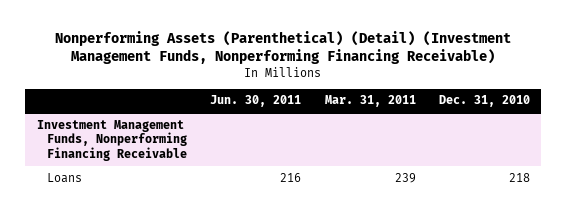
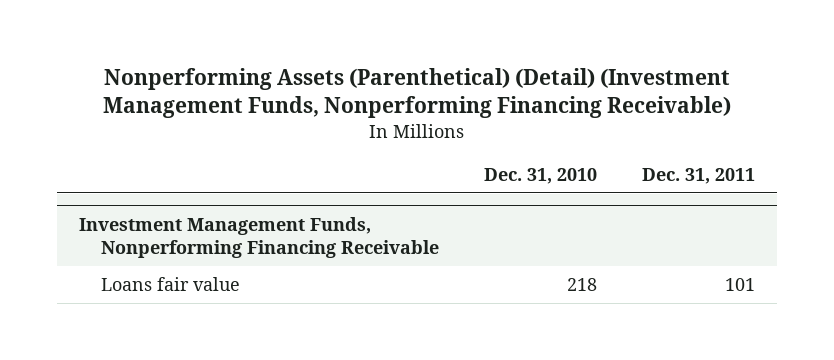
[210,95,302,108] Jun. 30, 2011 -> none
[324,95,416,108] Mar. 31, 2011 -> none
none -> [642,168,756,185] Dec. 31, 2011
[46,172,82,183] Loans -> [101,277,241,292] Loans fair value

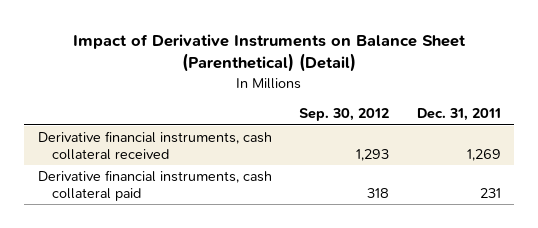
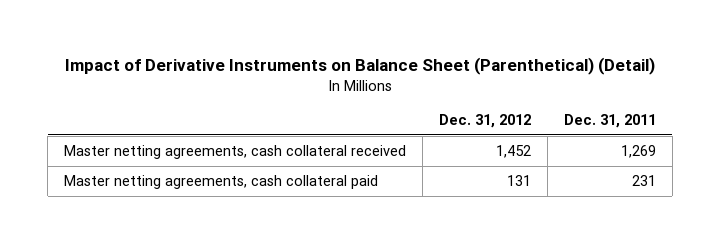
[299,108,390,122] Sep. 30, 2012 -> none
none -> [439,114,532,129] Dec. 31, 2012
[37,131,272,160] Derivative financial instruments, cash collateral received -> [64,145,407,160] Master netting agreements, cash collateral received
[37,170,272,201] Derivative financial instruments, cash collateral paid -> [64,175,379,190] Master netting agreements, cash collateral paid

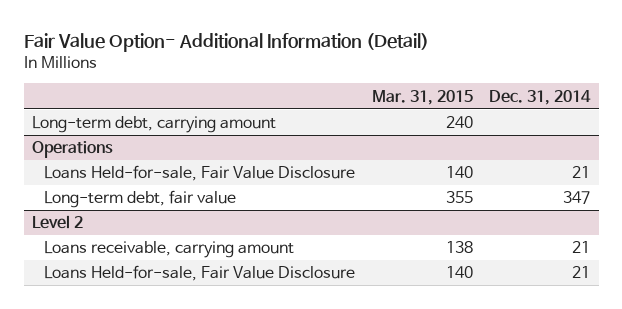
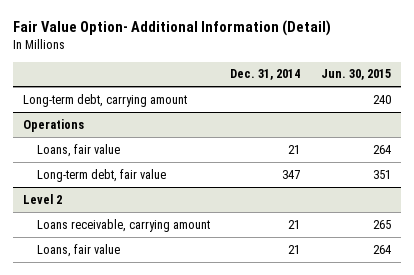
[371,89,473,105] Mar. 31, 2015 -> none
none -> [320,69,391,81] Jun. 30, 2015
[43,165,355,182] Loans Held-for-sale, Fair Value Disclosure -> [36,143,120,157] Loans, fair value
[43,265,355,282] Loans Held-for-sale, Fair Value Disclosure -> [36,243,120,257] Loans, fair value

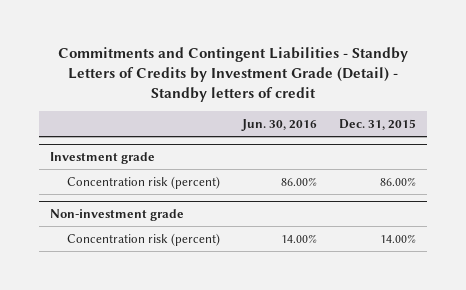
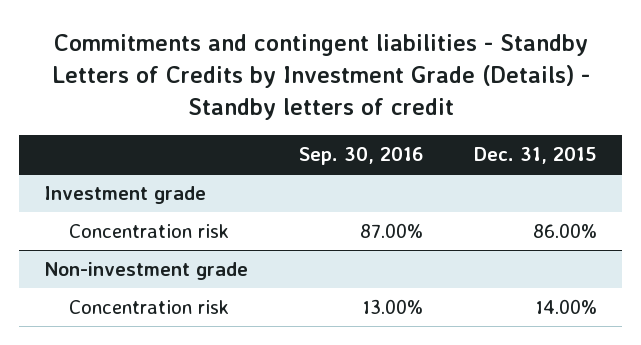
[57,47,408,103] Commitments and Contingent Liabilities - Standby Letters of Credits by Investment Grade (Detail) - Standby letters of credit -> [51,33,590,120] Commitments and contingent liabilities - Standby Letters of Credits by Investment Grade (Details) - Standby letters of credit
[241,118,318,131] Jun. 30, 2016 -> none
none -> [299,147,424,166] Sep. 30, 2016
[67,175,221,189] Concentration risk (percent) -> [69,223,230,238] Concentration risk
[67,232,221,246] Concentration risk (percent) -> [69,299,230,314] Concentration risk

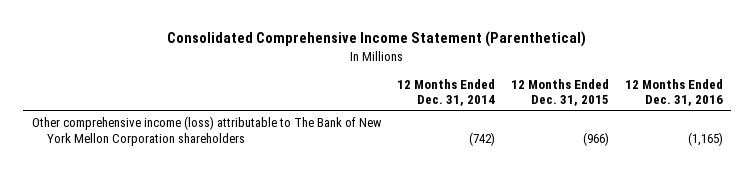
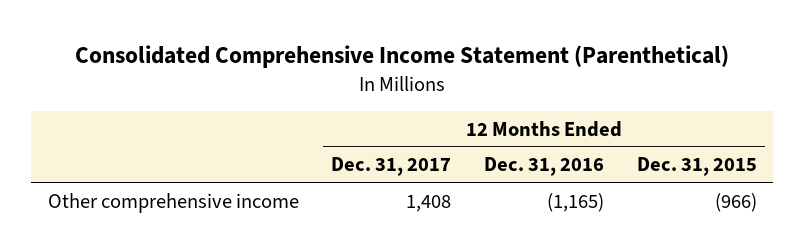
[396,78,495,107] 12 Months Ended Dec. 31, 2014 -> none
none -> [331,157,452,177] Dec. 31, 2017
[31,116,382,147] Other comprehensive income (loss) attributable to The Bank of New York Mellon Corporation shareholders -> [47,192,299,213] Other comprehensive income

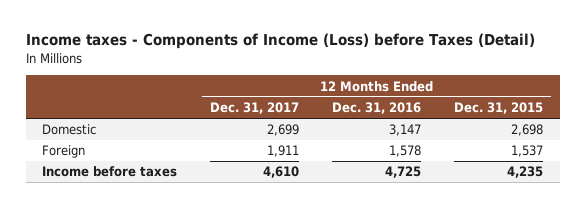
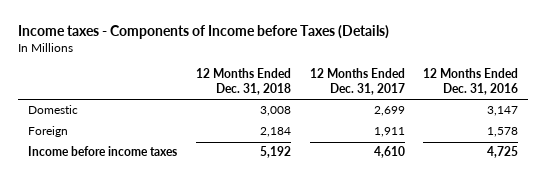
[25,33,535,50] Income taxes - Components of Income (Loss) before Taxes (Detail) -> [18,25,390,40] Income taxes - Components of Income before Taxes (Details)
[454,102,544,115] Dec. 31, 2015 -> none
none -> [195,68,291,95] 12 Months Ended Dec. 31, 2018
[42,166,178,178] Income before taxes -> [27,146,177,157] Income before income taxes

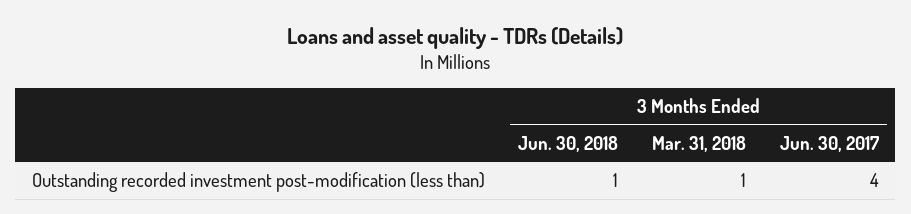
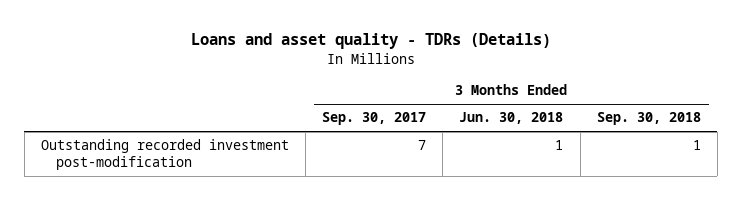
[652,135,747,152] Mar. 31, 2018 -> none
[779,135,879,152] Jun. 30, 2017 -> none
none -> [322,112,427,126] Sep. 30, 2017
none -> [596,112,701,126] Sep. 30, 2018
[31,172,485,193] Outstanding recorded investment post-modification (less than) -> [41,139,290,171] Outstanding recorded investment post-modification

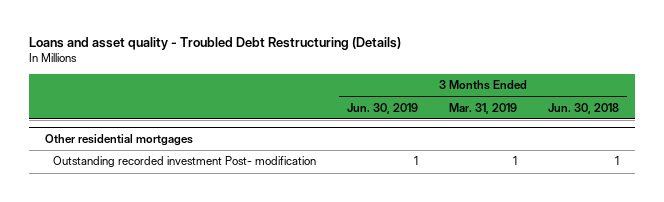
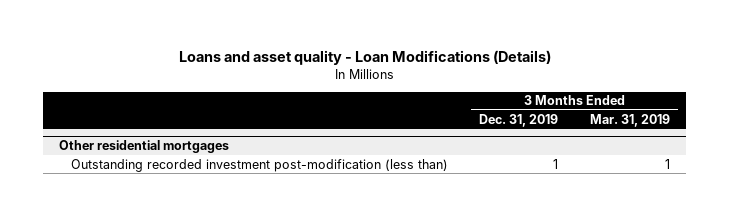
[29,36,402,50] Loans and asset quality - Troubled Debt Restructuring (Details) -> [178,50,551,66] Loans and asset quality - Loan Modifications (Details)
[347,102,419,114] Jun. 30, 2019 -> none
[548,102,620,114] Jun. 30, 2018 -> none
none -> [479,113,559,127] Dec. 31, 2019
[53,156,317,168] Outstanding recorded investment Post- modification -> [70,158,448,172] Outstanding recorded investment post-modification (less than)

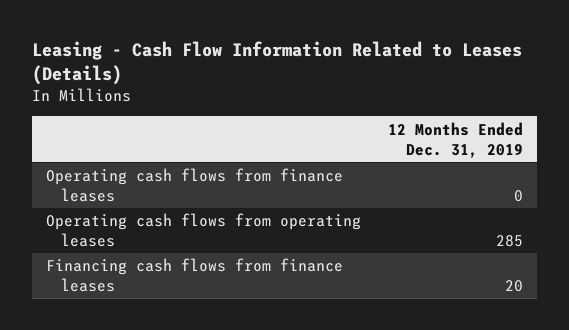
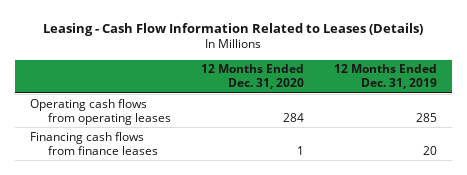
none -> [200,64,304,90] 12 Months Ended Dec. 31, 2020
[45,168,343,203] Operating cash flows from finance leases -> none

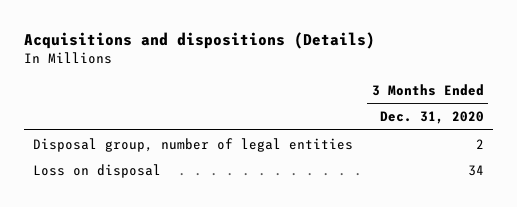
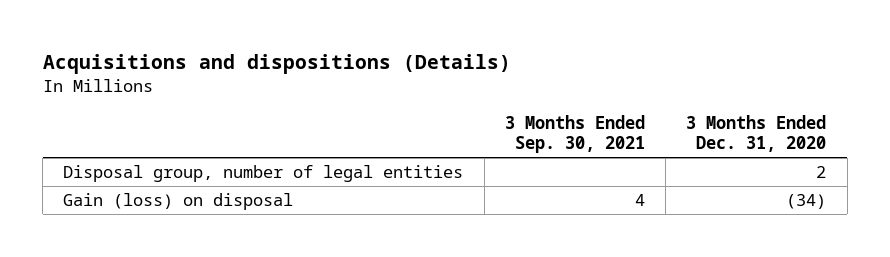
none -> [504,115,645,154] 3 Months Ended Sep. 30, 2021
[32,163,161,178] Loss on disposal -> [63,193,294,211] Gain (loss) on disposal
[467,164,484,176] 34 -> [786,194,827,210] (34)

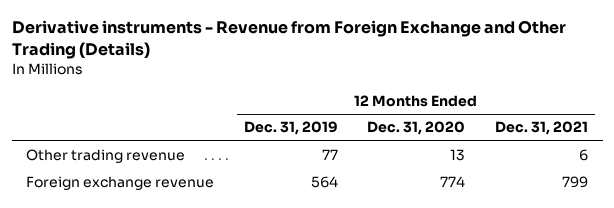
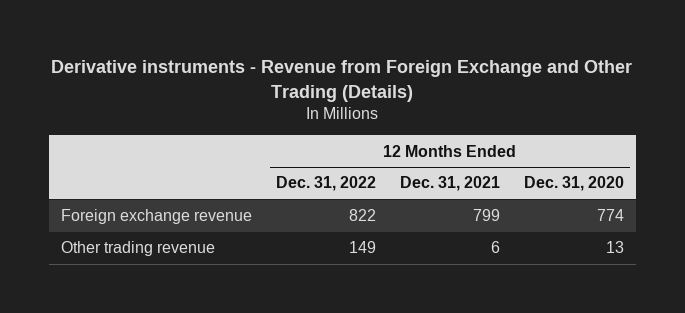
[243,121,338,136] Dec. 31, 2019 -> none
none -> [275,176,376,192] Dec. 31, 2022
[26,149,186,164] Other trading revenue -> [60,241,215,257] Other trading revenue

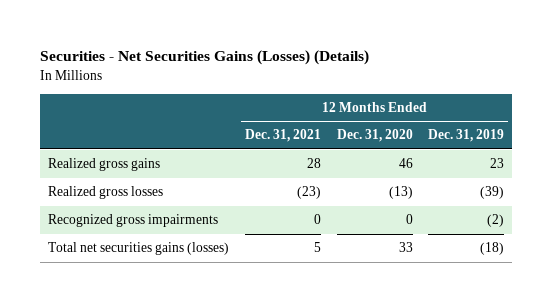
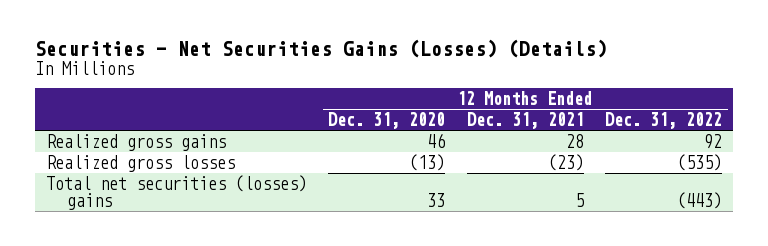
[428,129,505,143] Dec. 31, 2019 -> none
none -> [605,112,723,130] Dec. 31, 2022
[48,214,219,228] Recognized gross impairments -> none
[48,242,230,256] Total net securities gains (losses) -> [45,174,307,210] Total net securities (losses) gains

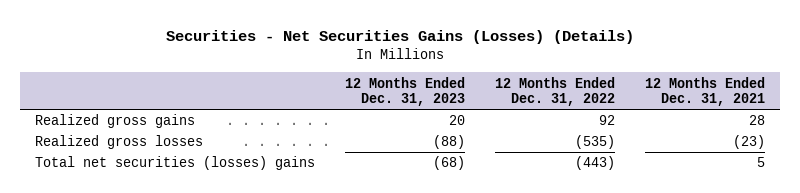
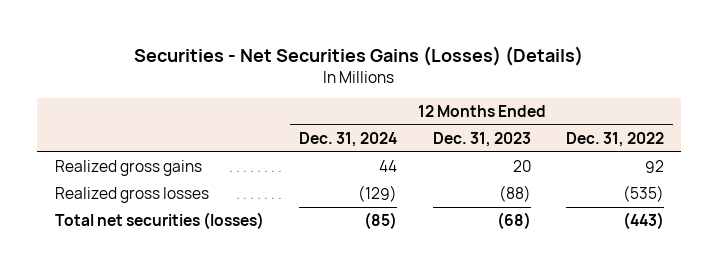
[645,76,766,107] 12 Months Ended Dec. 31, 2021 -> none
none -> [299,132,398,148] Dec. 31, 2024
[34,156,315,171] Total net securities (losses) gains -> [55,212,265,230] Total net securities (losses)

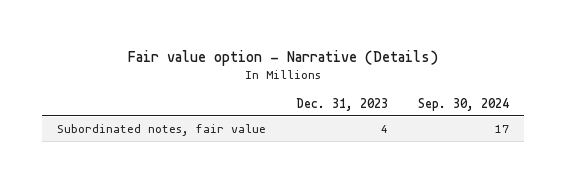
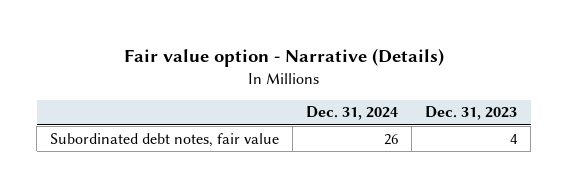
[417,98,509,112] Sep. 30, 2024 -> none
none -> [306,106,399,121] Dec. 31, 2024
[57,124,267,137] Subordinated notes, fair value -> [50,132,280,147] Subordinated debt notes, fair value

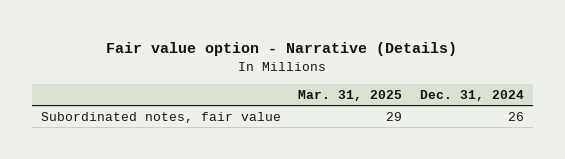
[425,106,518,121] Dec. 31, 2023 -> none
none -> [298,89,403,101] Mar. 31, 2025
[50,132,280,147] Subordinated debt notes, fair value -> [41,111,282,123] Subordinated notes, fair value

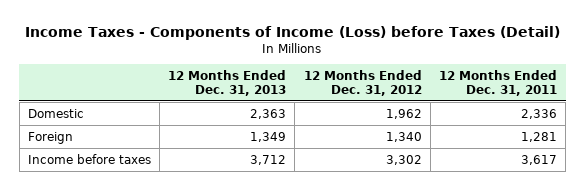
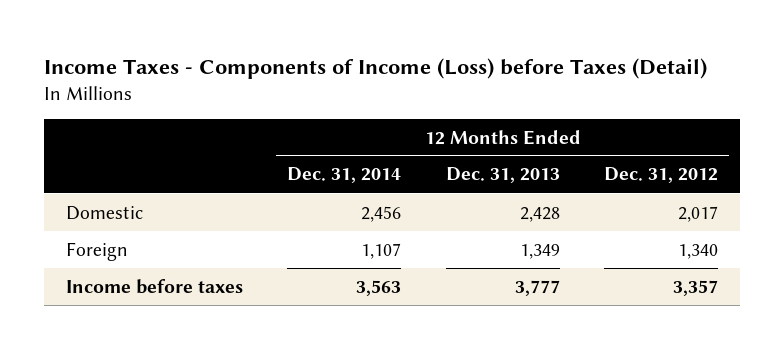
[438,70,557,96] 12 Months Ended Dec. 31, 2011 -> none
none -> [287,167,402,184] Dec. 31, 2014
[250,108,287,119] 2,363 -> [519,206,560,222] 2,428
[385,108,422,119] 1,962 -> [677,205,718,222] 2,017
[250,154,287,165] 3,712 -> [514,279,560,296] 3,777
[385,154,422,165] 3,302 -> [672,279,718,296] 3,357

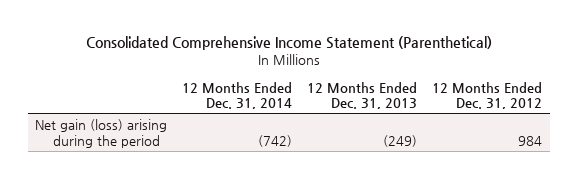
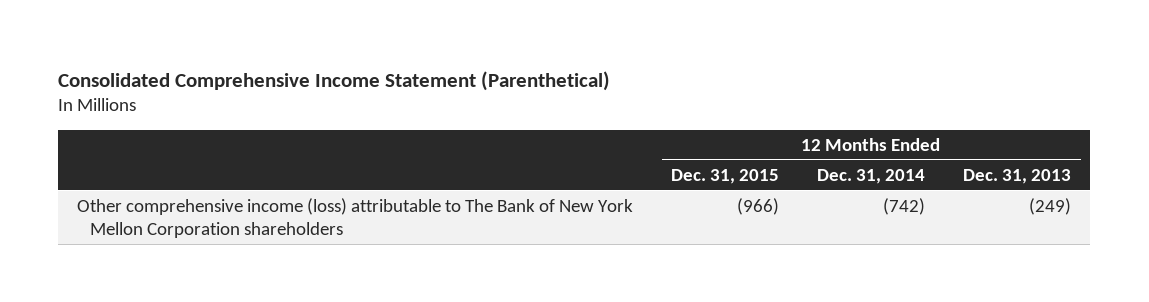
[432,81,543,109] 12 Months Ended Dec. 31, 2012 -> none
none -> [671,168,780,184] Dec. 31, 2015
[35,119,168,148] Net gain (loss) arising during the period -> [77,197,634,238] Other comprehensive income (loss) attributable to The Bank of New York Mellon Corporation shareholders

